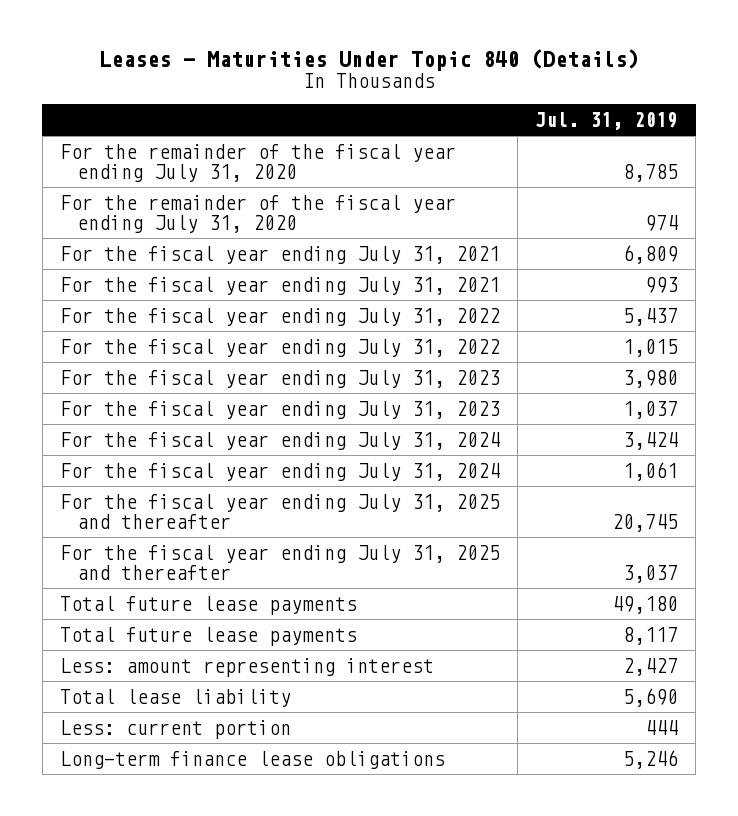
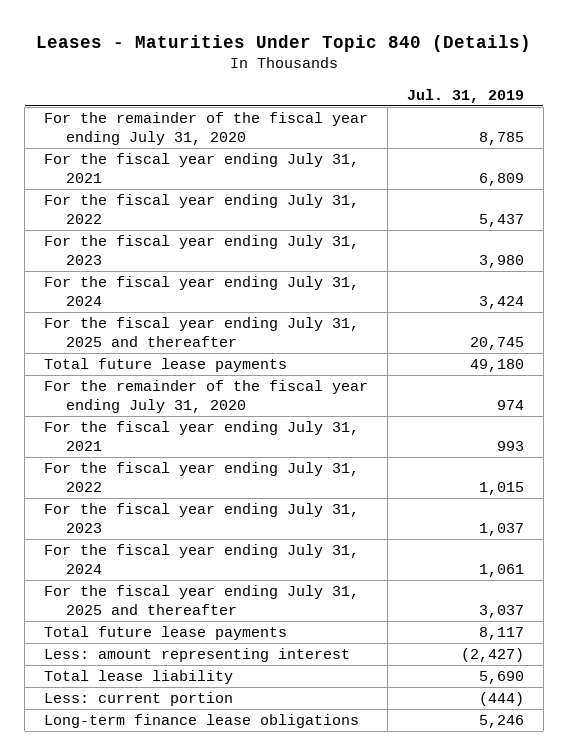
[59,194,456,234] For the remainder of the fiscal year ending July 31, 2020 -> [44,380,369,413] For the remainder of the fiscal year ending July 31, 2020
[59,276,500,295] For the fiscal year ending July 31, 2021 -> [44,421,360,451] For the fiscal year ending July 31, 2021
[59,338,500,357] For the fiscal year ending July 31, 2022 -> [44,462,360,492] For the fiscal year ending July 31, 2022
[59,400,500,419] For the fiscal year ending July 31, 2023 -> [44,503,360,533] For the fiscal year ending July 31, 2023
[59,462,500,481] For the fiscal year ending July 31, 2024 -> [44,544,360,574] For the fiscal year ending July 31, 2024
[59,544,500,581] For the fiscal year ending July 31, 2025 and thereafter -> [44,585,360,615] For the fiscal year ending July 31, 2025 and thereafter
[623,657,679,676] 2,427 -> [460,648,524,663] (2,427)
[645,719,679,735] 444 -> [478,692,524,707] (444)

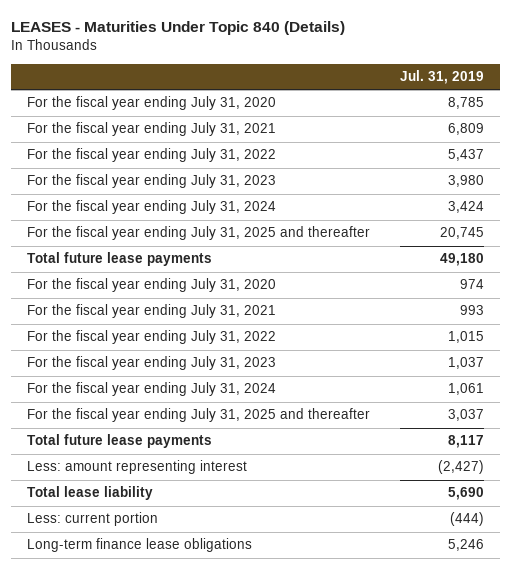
[36,35,532,53] Leases - Maturities Under Topic 840 (Details) -> [11,21,346,36] LEASES - Maturities Under Topic 840 (Details)
[44,112,369,145] For the remainder of the fiscal year ending July 31, 2020 -> [26,96,276,111] For the fiscal year ending July 31, 2020
[44,380,369,413] For the remainder of the fiscal year ending July 31, 2020 -> [26,278,276,293] For the fiscal year ending July 31, 2020

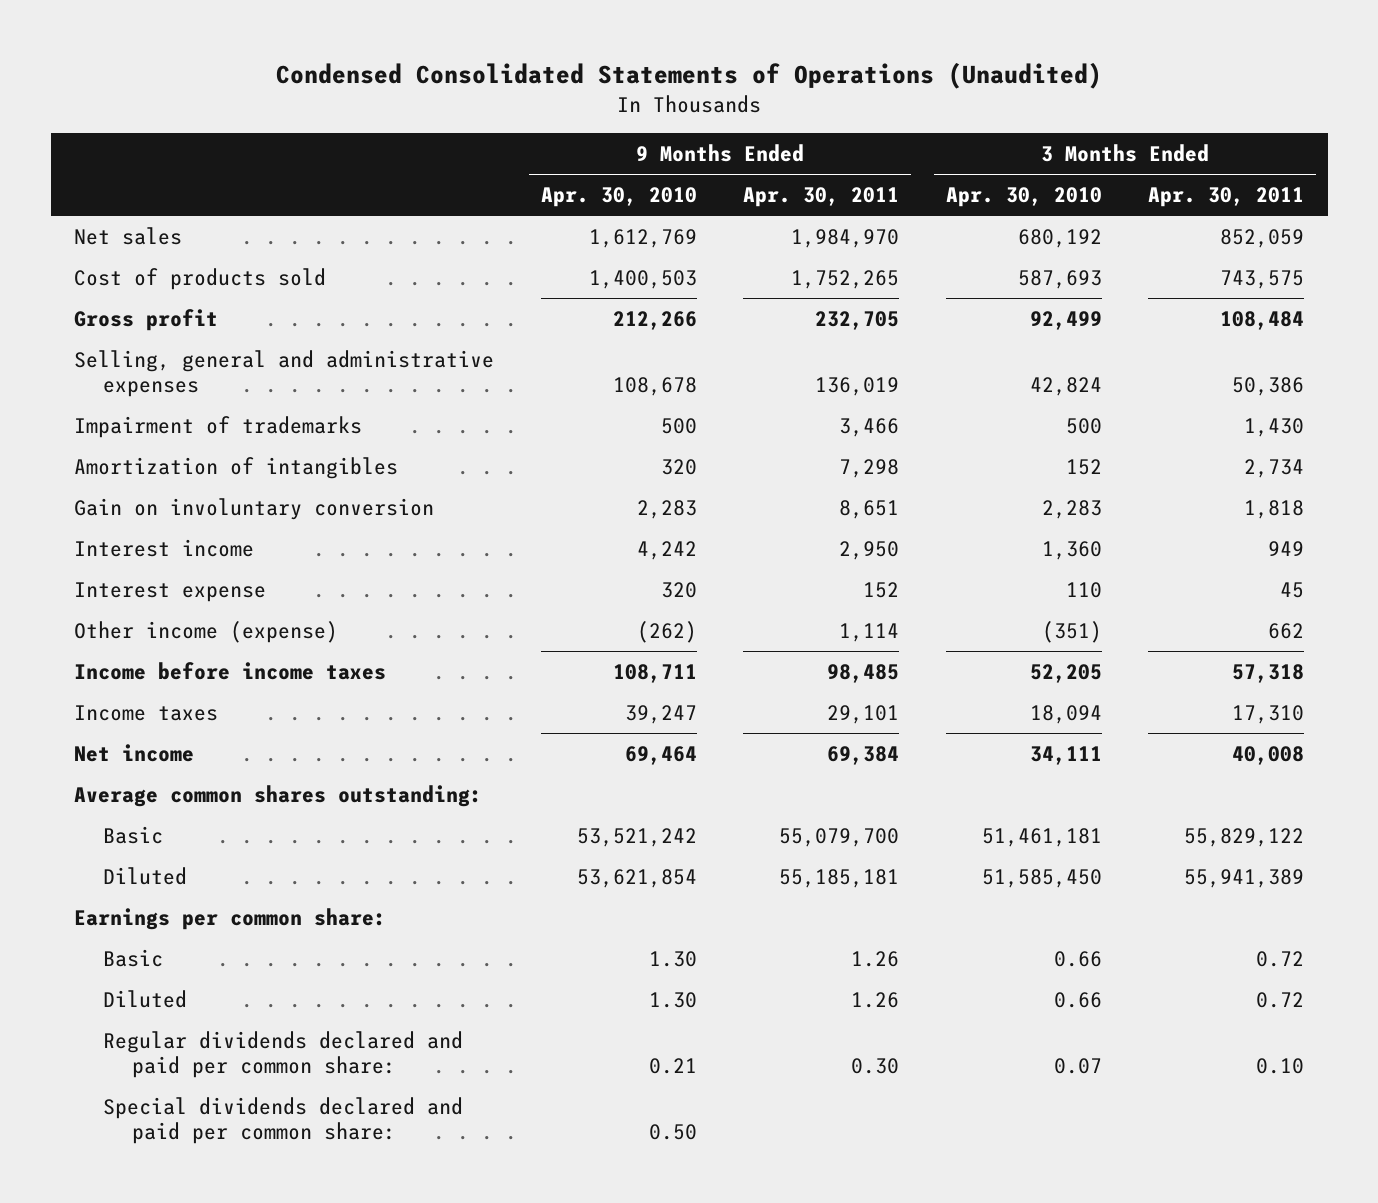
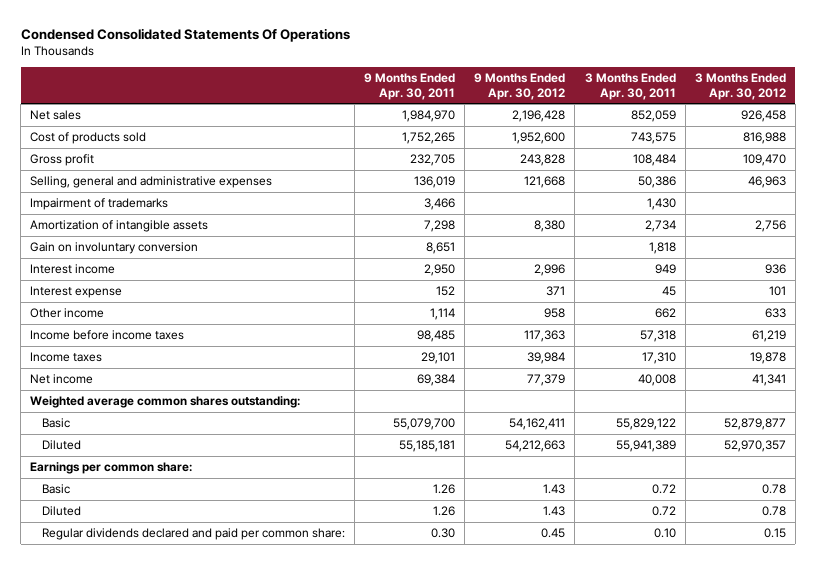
[276,62,1103,90] Condensed Consolidated Statements of Operations (Unaudited) -> [20,27,350,42] Condensed Consolidated Statements Of Operations
[540,187,697,208] Apr. 30, 2010 -> none
[945,187,1102,208] Apr. 30, 2010 -> none
none -> [474,73,566,100] 9 Months Ended Apr. 30, 2012
none -> [694,73,786,100] 3 Months Ended Apr. 30, 2012
[73,456,398,479] Amortization of intangibles -> [30,220,209,233] Amortization of intangible assets
[73,620,338,643] Other income (expense) -> [30,308,105,319] Other income
[73,784,482,807] Average common shares outstanding: -> [30,396,301,409] Weighted average common shares outstanding:
[103,1096,464,1145] Special dividends declared and paid per common share: -> none

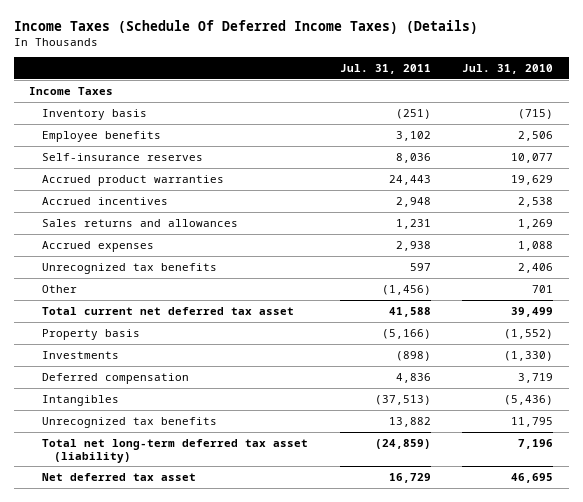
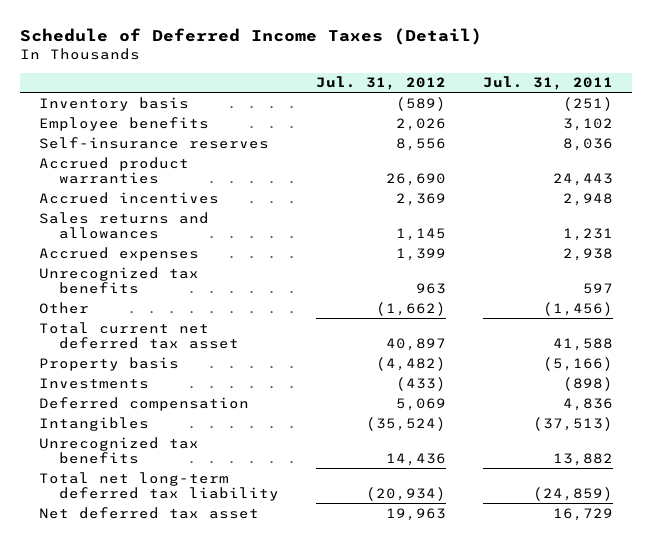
[13,19,478,34] Income Taxes (Schedule Of Deferred Income Taxes) (Details) -> [19,27,482,45] Schedule of Deferred Income Taxes (Detail)
[462,63,554,74] Jul. 31, 2010 -> none
none -> [315,76,446,91] Jul. 31, 2012
[29,86,114,95] Income Taxes -> none
[41,438,308,463] Total net long-term deferred tax asset (liability) -> [38,471,279,502] Total net long-term deferred tax liability

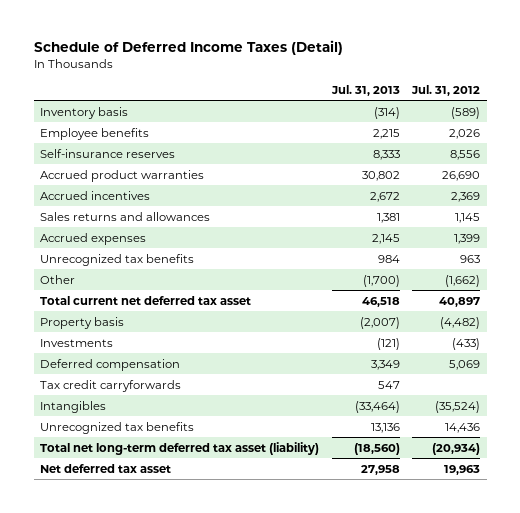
[483,76,614,91] Jul. 31, 2011 -> none
none -> [330,84,400,96] Jul. 31, 2013
none -> [39,379,181,392] Tax credit carryforwards
[38,471,279,502] Total net long-term deferred tax liability -> [39,441,319,455] Total net long-term deferred tax asset (liability)

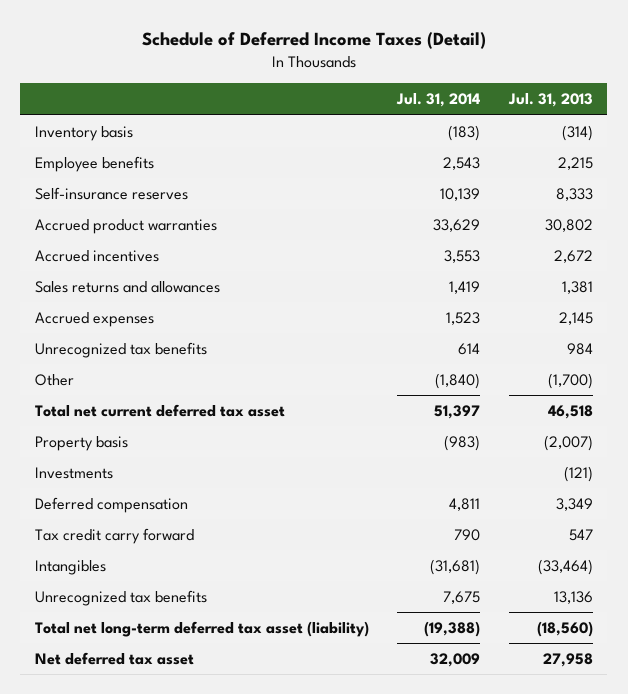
[411,84,481,96] Jul. 31, 2012 -> none
none -> [396,93,481,108] Jul. 31, 2014
[39,295,251,305] Total current net deferred tax asset -> [34,404,285,418] Total net current deferred tax asset
[39,379,181,392] Tax credit carryforwards -> [34,528,194,545] Tax credit carry forward

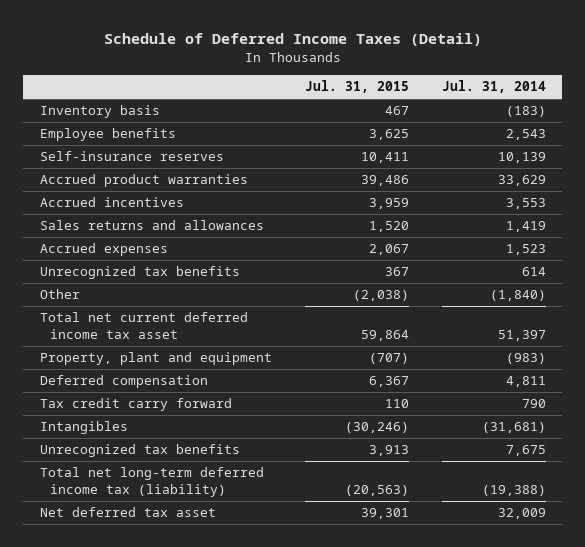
[507,93,593,108] Jul. 31, 2013 -> none
none -> [304,80,409,94] Jul. 31, 2015
[34,467,113,480] Investments -> none
[34,404,285,418] Total net current deferred tax asset -> [39,312,248,339] Total net current deferred income tax asset
[34,436,128,452] Property basis -> [39,352,272,366] Property, plant and equipment
[34,621,369,638] Total net long-term deferred tax asset (liability) -> [39,467,264,497] Total net long-term deferred income tax (liability)

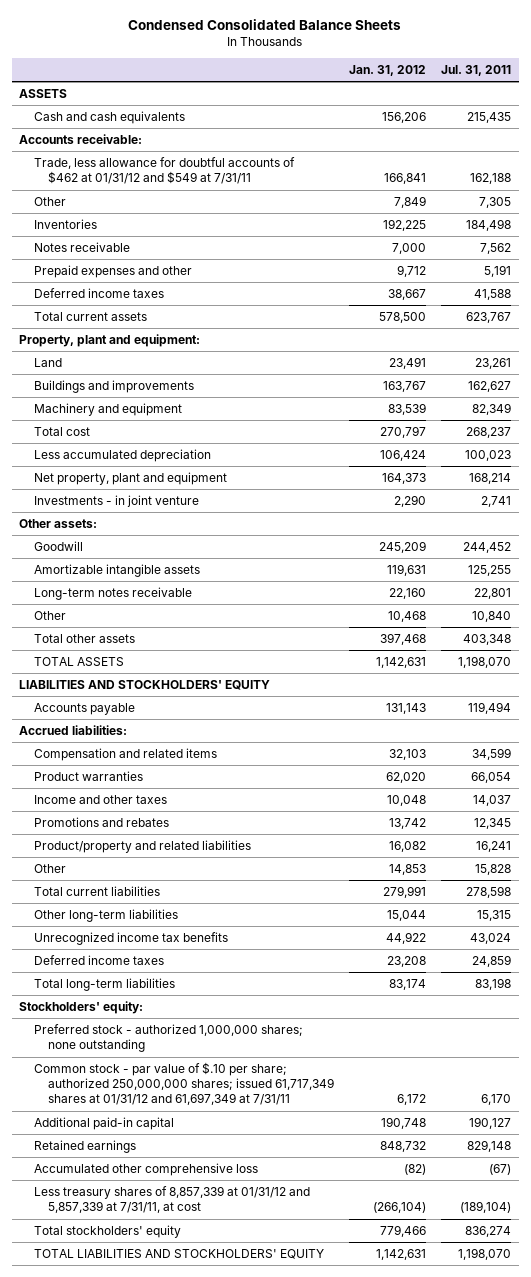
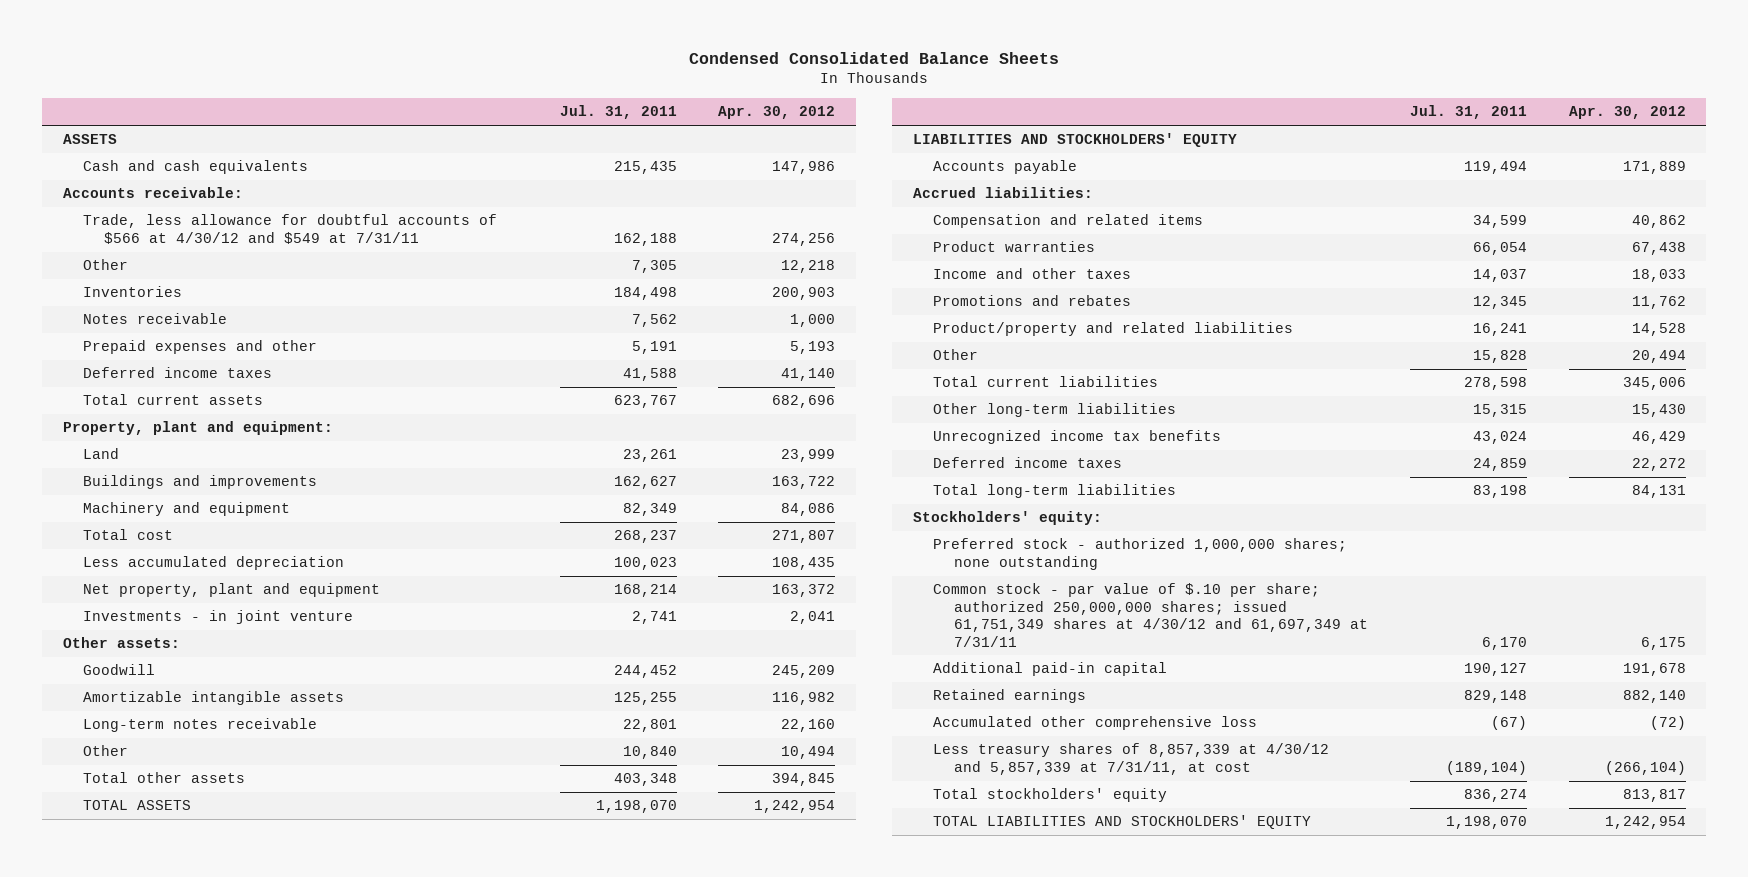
[349,64,427,76] Jan. 31, 2012 -> none
none -> [718,106,836,120] Apr. 30, 2012
[33,157,295,185] Trade, less allowance for doubtful accounts of $462 at 01/31/12 and $549 at 7/31/11 -> [83,214,498,244] Trade, less allowance for doubtful accounts of $566 at 4/30/12 and $549 at 7/31/11
[33,1062,335,1106] Common stock - par value of $.10 per share; authorized 250,000,000 shares; issued 61,717,349 shares at 01/31/12 and 61,697,349 at 7/31/11 -> [933,583,1369,647] Common stock - par value of $.10 per share; authorized 250,000,000 shares; issued 61,751,349 shares at 4/30/12 and 61,697,349 at 7/31/11
[33,1186,310,1214] Less treasury shares of 8,857,339 at 01/31/12 and 5,857,339 at 7/31/11, at cost -> [933,743,1330,775] Less treasury shares of 8,857,339 at 4/30/12 and 5,857,339 at 7/31/11, at cost

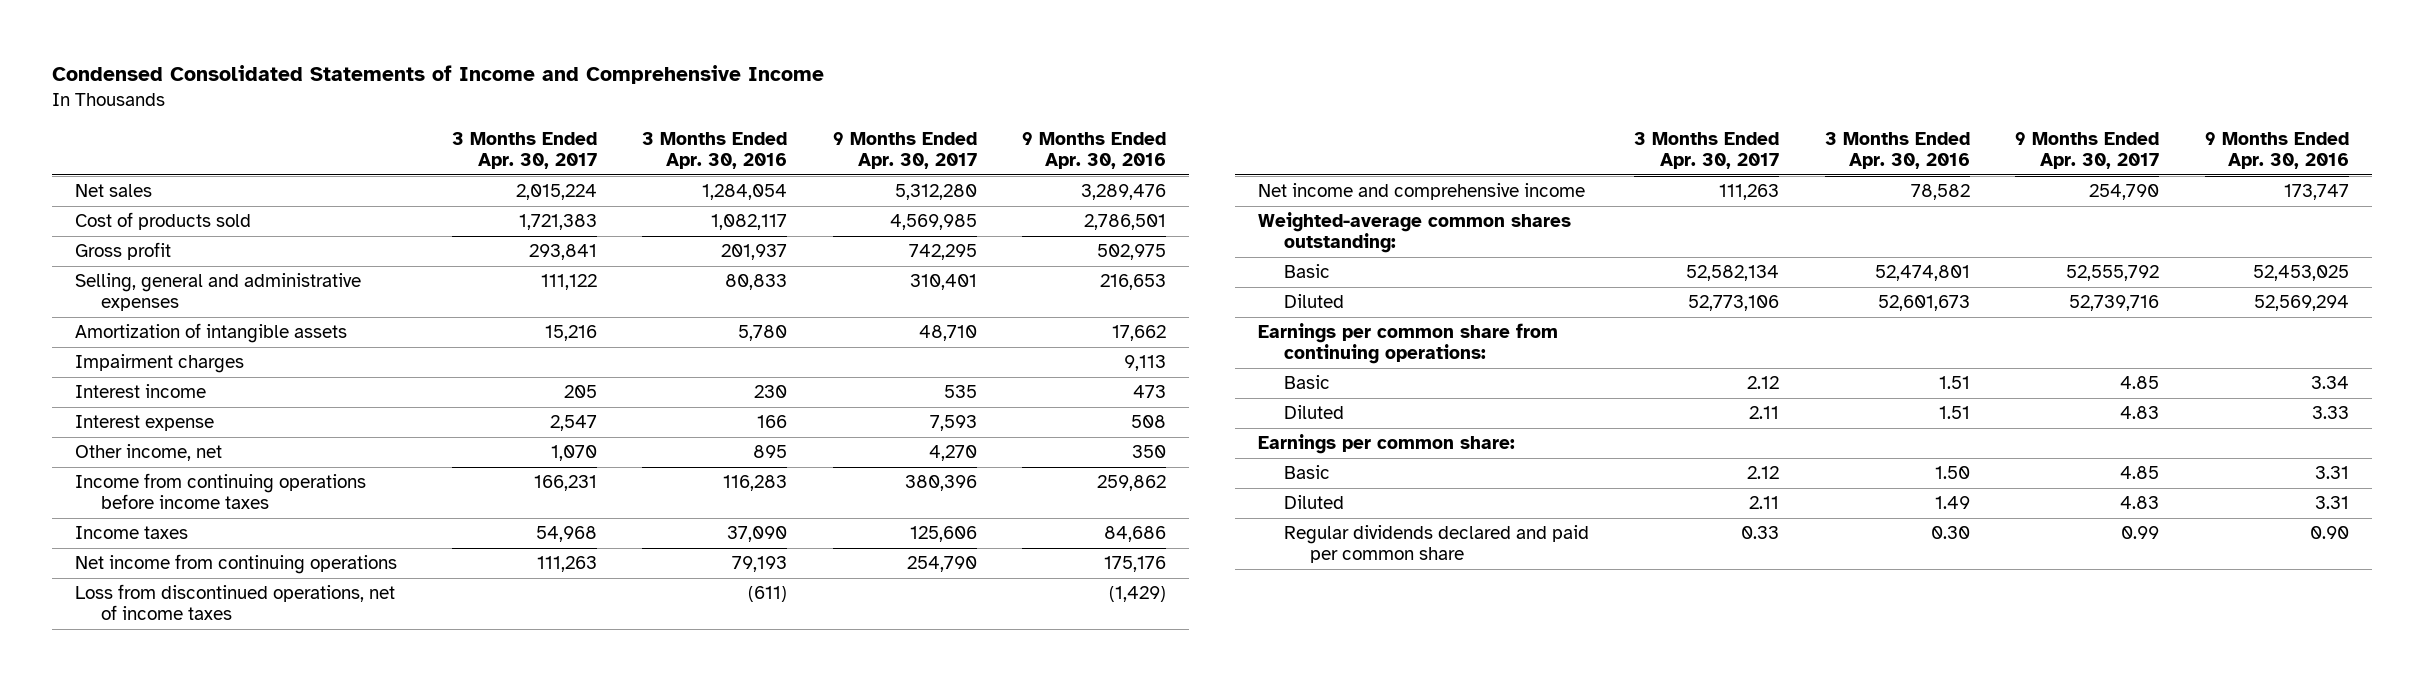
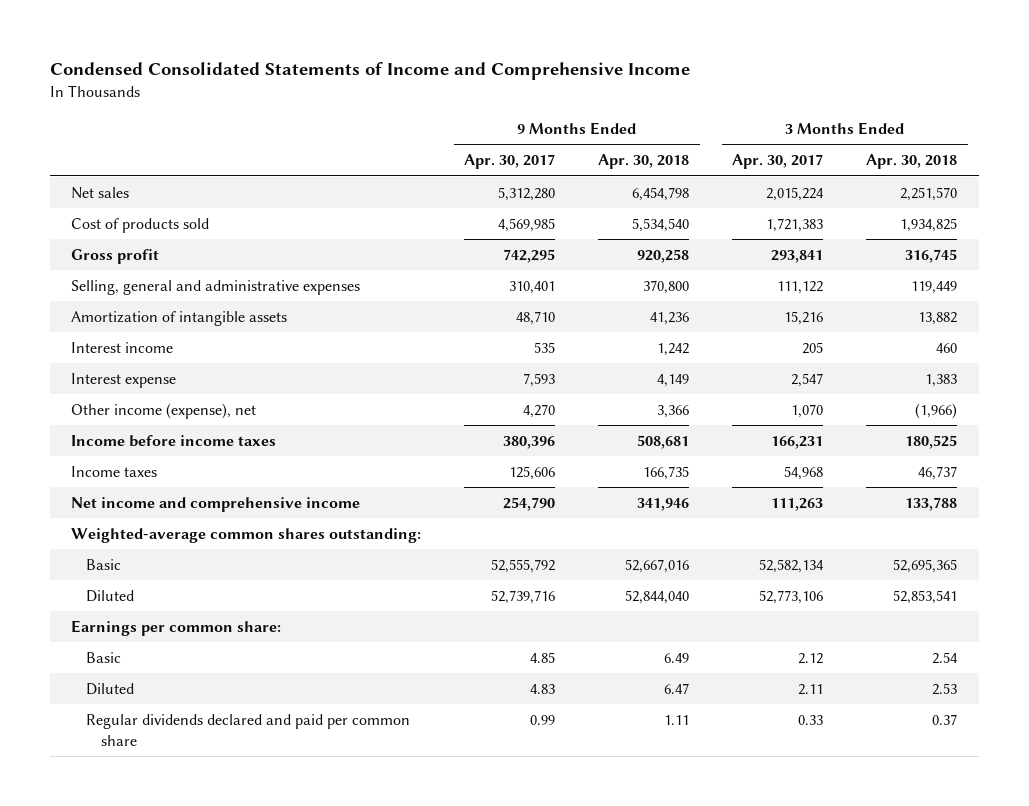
[642,132,788,170] 3 Months Ended Apr. 30, 2016 -> none
[1022,132,1167,170] 9 Months Ended Apr. 30, 2016 -> none
none -> [598,154,690,170] Apr. 30, 2018
none -> [866,154,958,170] Apr. 30, 2018
[74,354,244,374] Impairment charges -> none
[74,444,222,462] Other income, net -> [71,402,257,419] Other income (expense), net
[74,473,366,510] Income from continuing operations before income taxes -> [71,434,277,447] Income before income taxes
[74,554,397,575] Net income from continuing operations -> none
[74,584,395,621] Loss from discontinued operations, net of income taxes -> none
[1257,323,1558,365] Earnings per common share from continuing operations: -> none
[1283,375,1330,390] Basic -> none
[1283,405,1344,420] Diluted -> none

